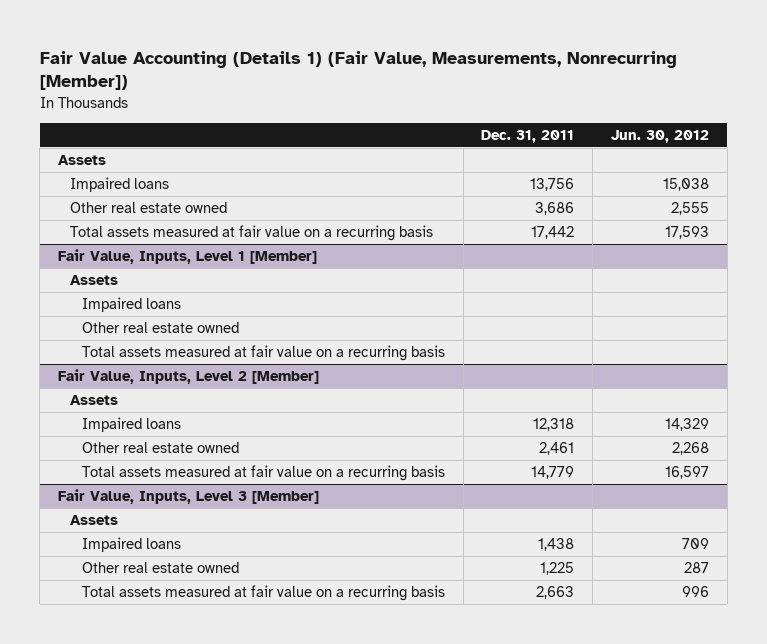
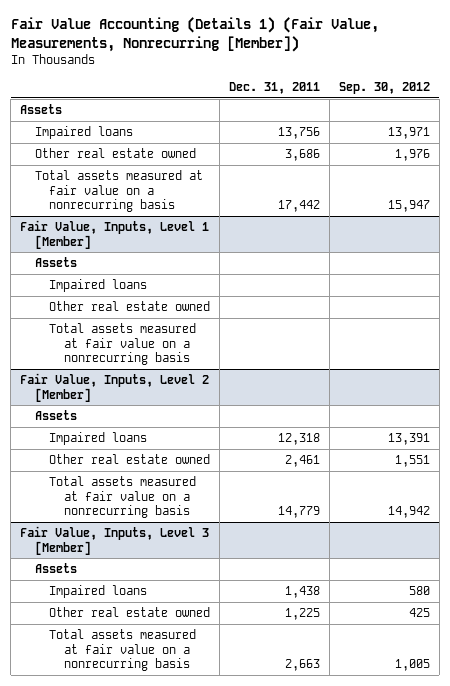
[611,129,710,143] Jun. 30, 2012 -> none
none -> [338,82,430,95] Sep. 30, 2012
[69,225,433,242] Total assets measured at fair value on a recurring basis -> [34,169,203,213] Total assets measured at fair value on a nonrecurring basis
[81,345,445,362] Total assets measured at fair value on a recurring basis -> [49,322,197,366] Total assets measured at fair value on a nonrecurring basis
[81,465,445,482] Total assets measured at fair value on a recurring basis -> [49,475,197,519] Total assets measured at fair value on a nonrecurring basis
[81,585,445,602] Total assets measured at fair value on a recurring basis -> [49,628,197,672] Total assets measured at fair value on a nonrecurring basis

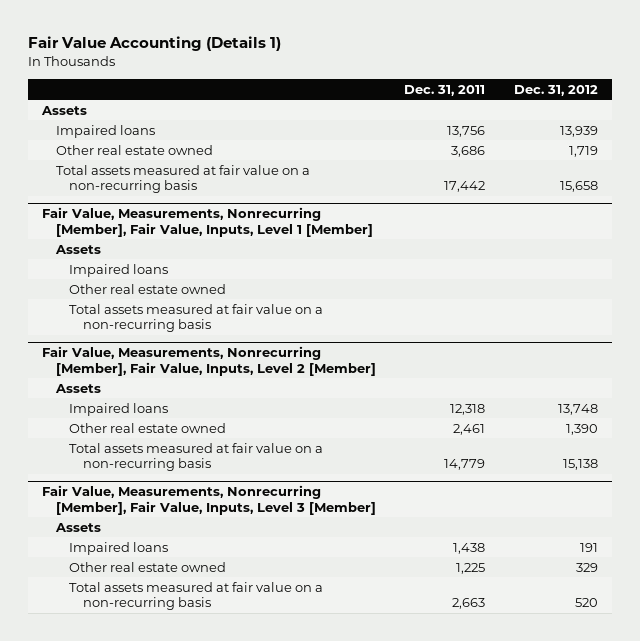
[10,17,379,52] Fair Value Accounting (Details 1) (Fair Value, Measurements, Nonrecurring [Member]) -> [28,36,282,52] Fair Value Accounting (Details 1)
[338,82,430,95] Sep. 30, 2012 -> none
none -> [513,84,598,96] Dec. 31, 2012
[34,169,203,213] Total assets measured at fair value on a nonrecurring basis -> [55,164,310,194] Total assets measured at fair value on a non-recurring basis
[19,219,209,249] Fair Value, Inputs, Level 1 [Member] -> [42,207,373,237] Fair Value, Measurements, Nonrecurring [Member], Fair Value, Inputs, Level 1 [Member]
[49,322,197,366] Total assets measured at fair value on a nonrecurring basis -> [69,303,324,333] Total assets measured at fair value on a non-recurring basis
[19,372,209,402] Fair Value, Inputs, Level 2 [Member] -> [42,346,376,376] Fair Value, Measurements, Nonrecurring [Member], Fair Value, Inputs, Level 2 [Member]
[49,475,197,519] Total assets measured at fair value on a nonrecurring basis -> [69,442,324,472] Total assets measured at fair value on a non-recurring basis
[19,525,209,555] Fair Value, Inputs, Level 3 [Member] -> [42,485,376,515] Fair Value, Measurements, Nonrecurring [Member], Fair Value, Inputs, Level 3 [Member]
[49,628,197,672] Total assets measured at fair value on a nonrecurring basis -> [69,581,324,611] Total assets measured at fair value on a non-recurring basis

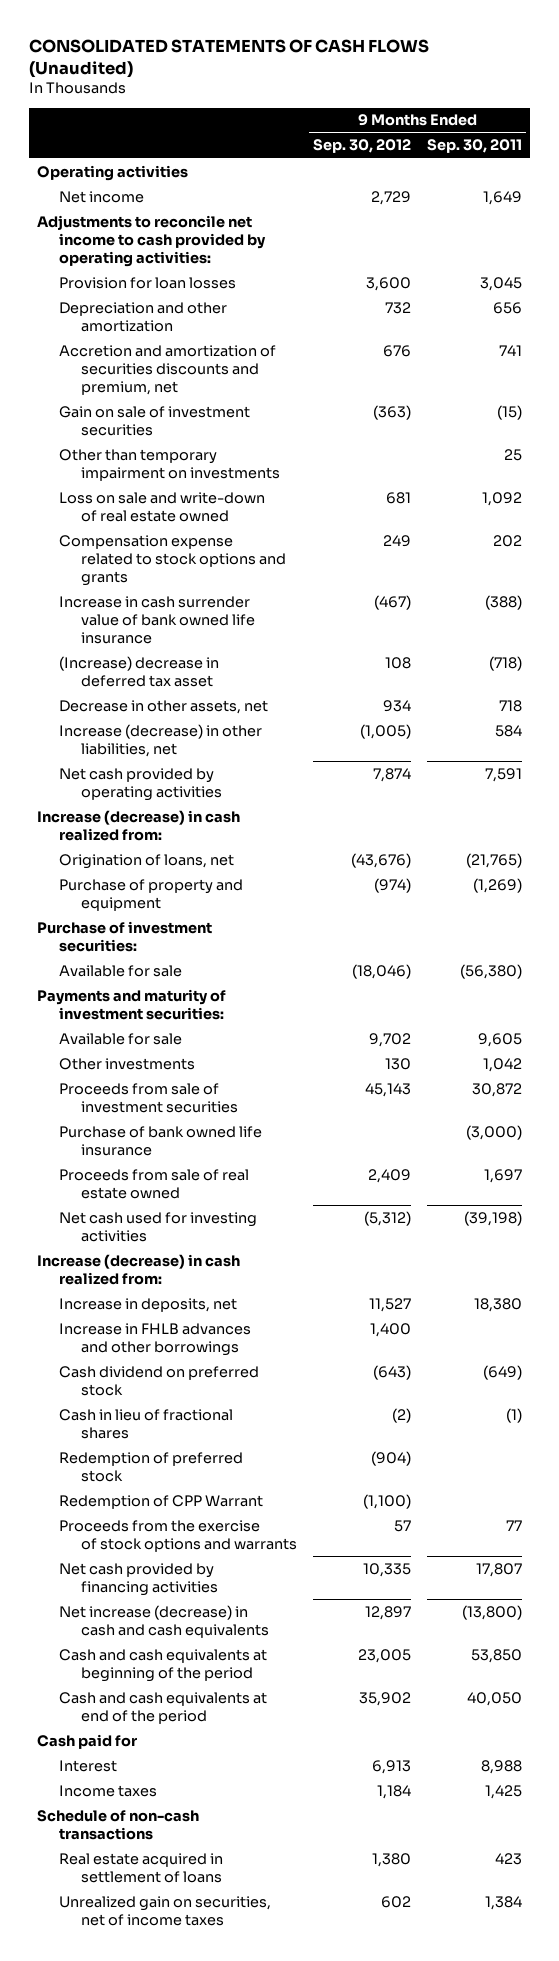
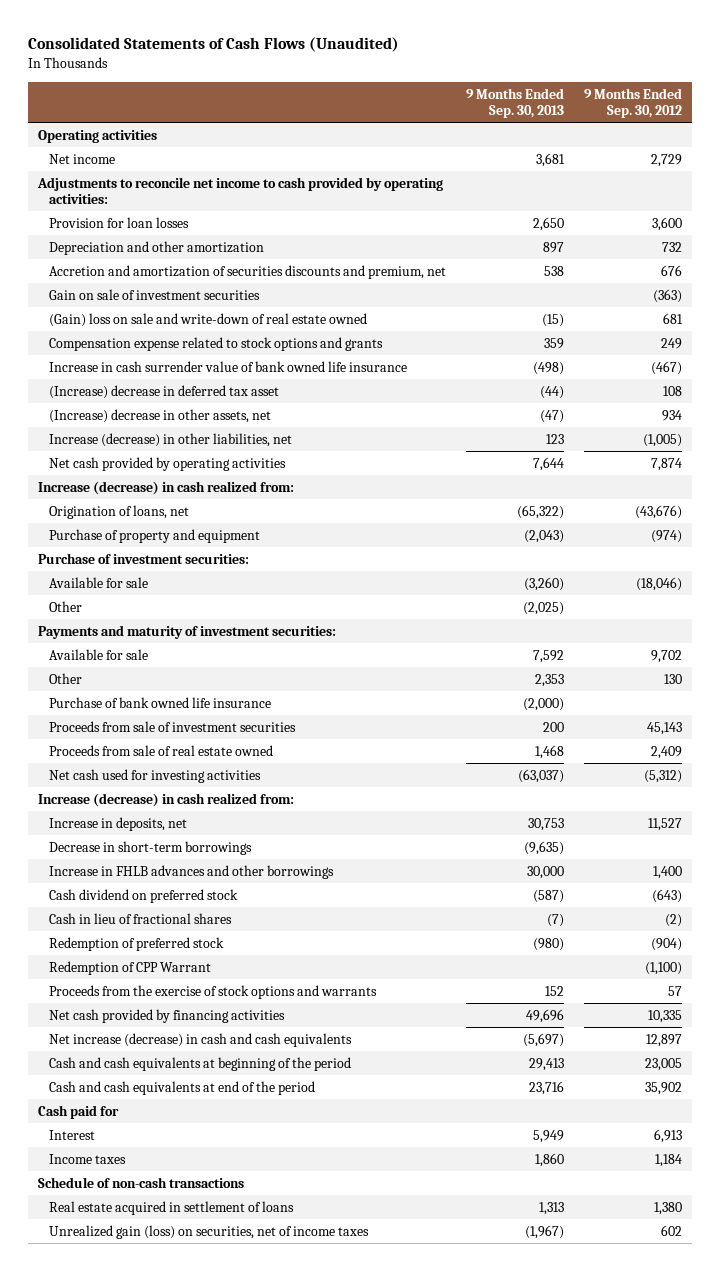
[29,38,430,78] CONSOLIDATED STATEMENTS OF CASH FLOWS (Unaudited) -> [28,37,400,53] Consolidated Statements of Cash Flows (Unaudited)
[426,139,522,154] Sep. 30, 2011 -> none
none -> [466,87,565,118] 9 Months Ended Sep. 30, 2013
[59,448,281,481] Other than temporary impairment on investments -> none
[59,491,266,522] Loss on sale and write-down of real estate owned -> [49,312,368,327] (Gain) loss on sale and write-down of real estate owned
[59,699,269,714] Decrease in other assets, net -> [49,408,272,423] (Increase) decrease in other assets, net
none -> [49,600,83,612] Other
[59,1057,196,1070] Other investments -> [49,672,83,684] Other
[59,1082,239,1113] Proceeds from sale of investment securities -> [49,720,297,732] Proceeds from sale of investment securities
none -> [49,840,253,855] Decrease in short-term borrowings
[59,1895,272,1926] Unrealized gain on securities, net of income taxes -> [49,1224,370,1239] Unrealized gain (loss) on securities, net of income taxes

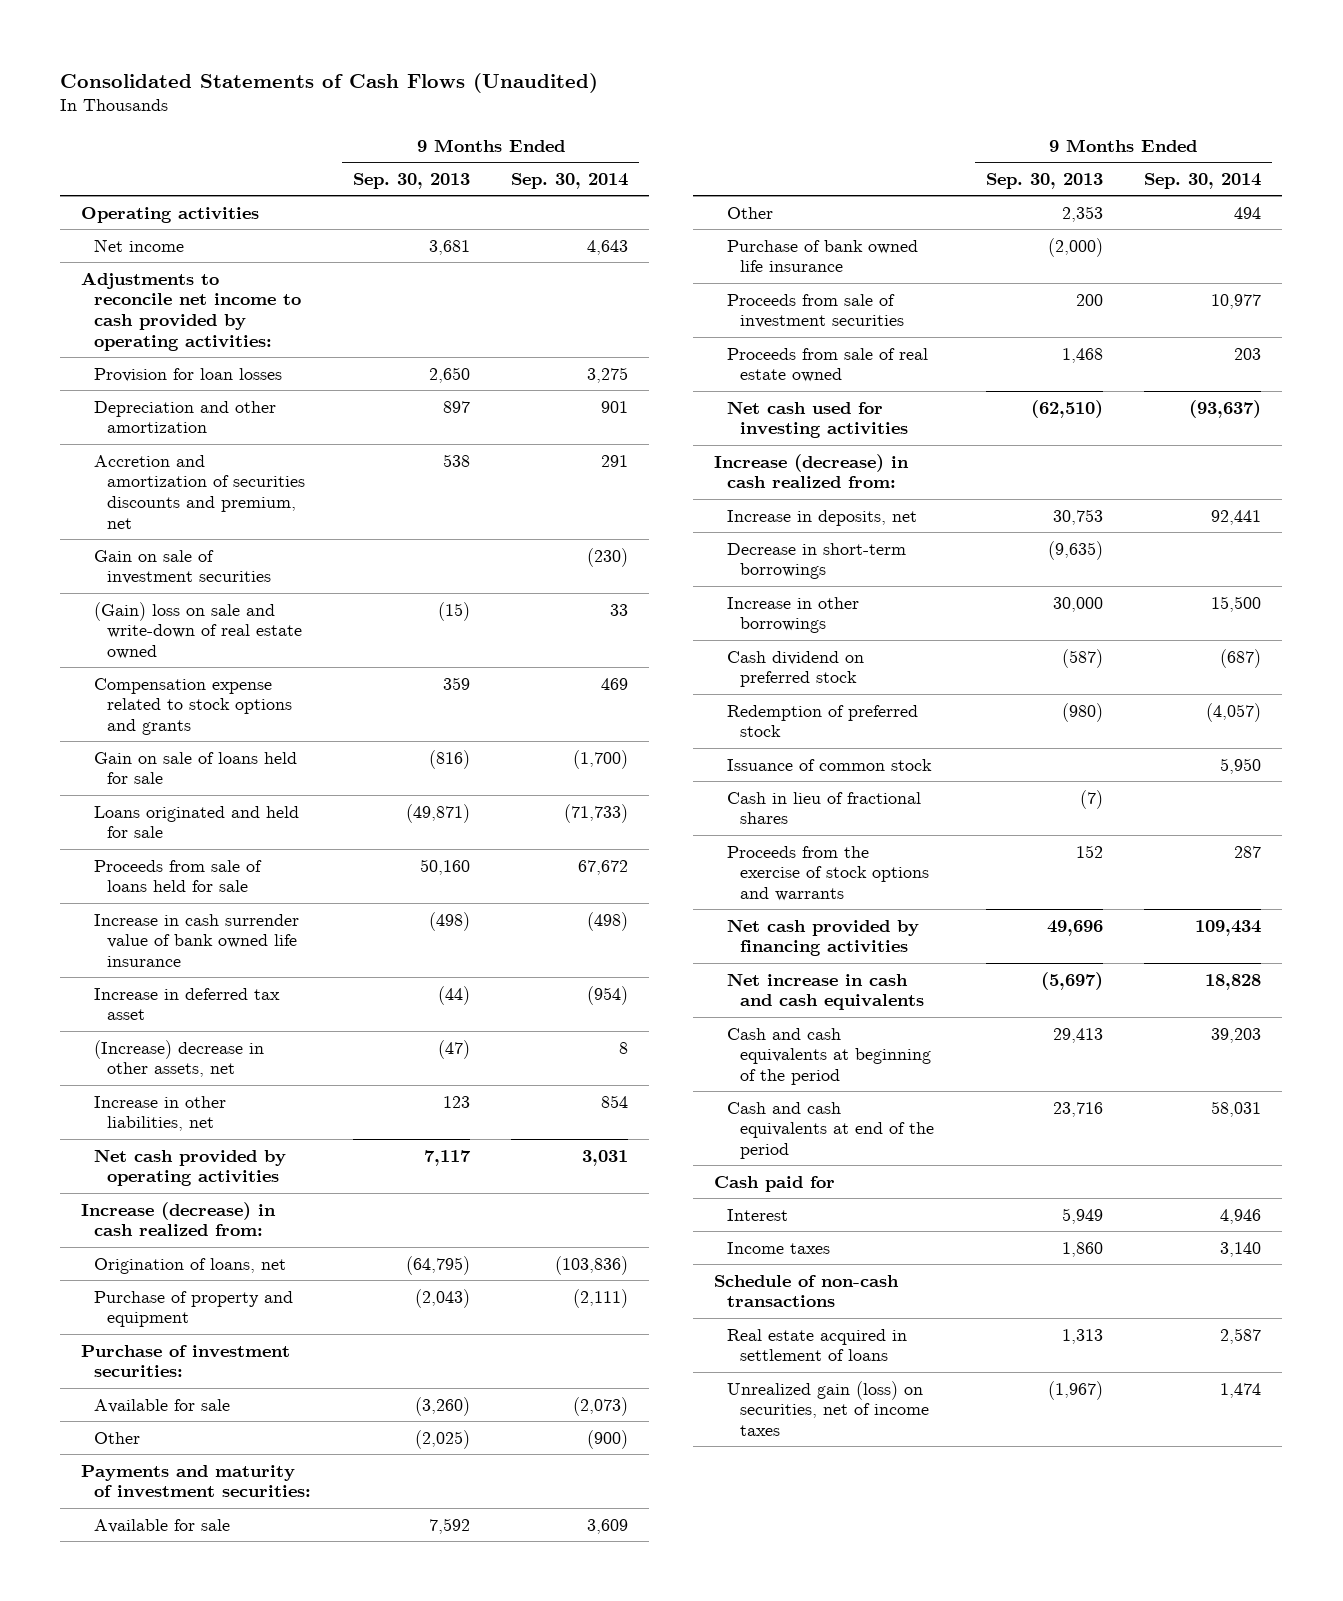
[584,87,683,118] 9 Months Ended Sep. 30, 2012 -> none
none -> [511,172,629,189] Sep. 30, 2014
none -> [93,751,297,785] Gain on sale of loans held for sale
none -> [93,805,299,839] Loans originated and held for sale
none -> [93,859,262,893] Proceeds from sale of loans held for sale
[49,384,280,399] (Increase) decrease in deferred tax asset -> [93,987,280,1021] Increase in deferred tax asset
[49,432,293,447] Increase (decrease) in other liabilities, net -> [93,1095,226,1132] Increase in other liabilities, net
[533,456,565,471] 7,644 -> [423,1149,471,1166] 7,117
[517,504,565,519] (65,322) -> [405,1255,470,1275] (64,795)
[518,768,565,783] (63,037) -> [1030,399,1103,418] (62,510)
[49,864,335,879] Increase in FHLB advances and other borrowings -> [726,596,859,634] Increase in other borrowings
[49,960,212,975] Redemption of CPP Warrant -> none
none -> [726,758,932,771] Issuance of common stock
[49,912,233,924] Cash in lieu of fractional shares -> [726,791,921,825] Cash in lieu of fractional shares
[49,1032,353,1047] Net increase (decrease) in cash and cash equivalents -> [726,972,924,1011] Net increase in cash and cash equivalents

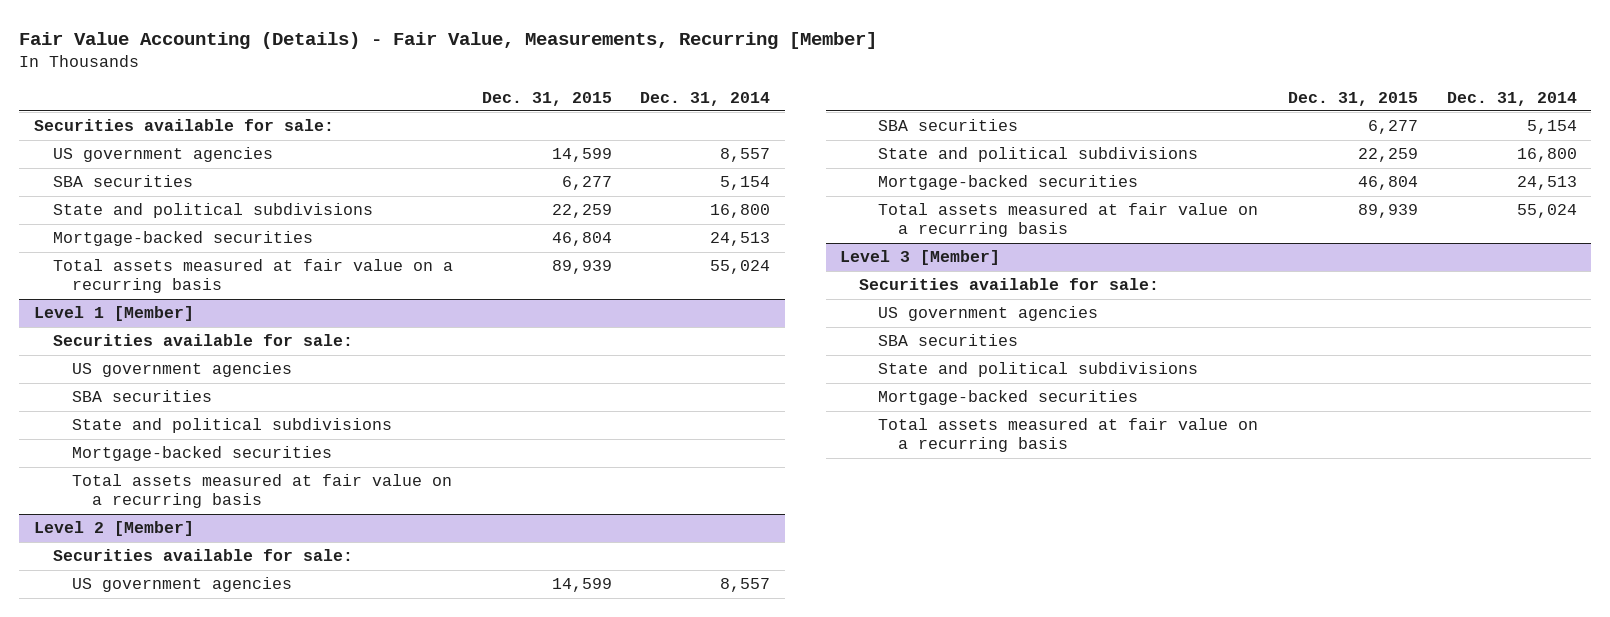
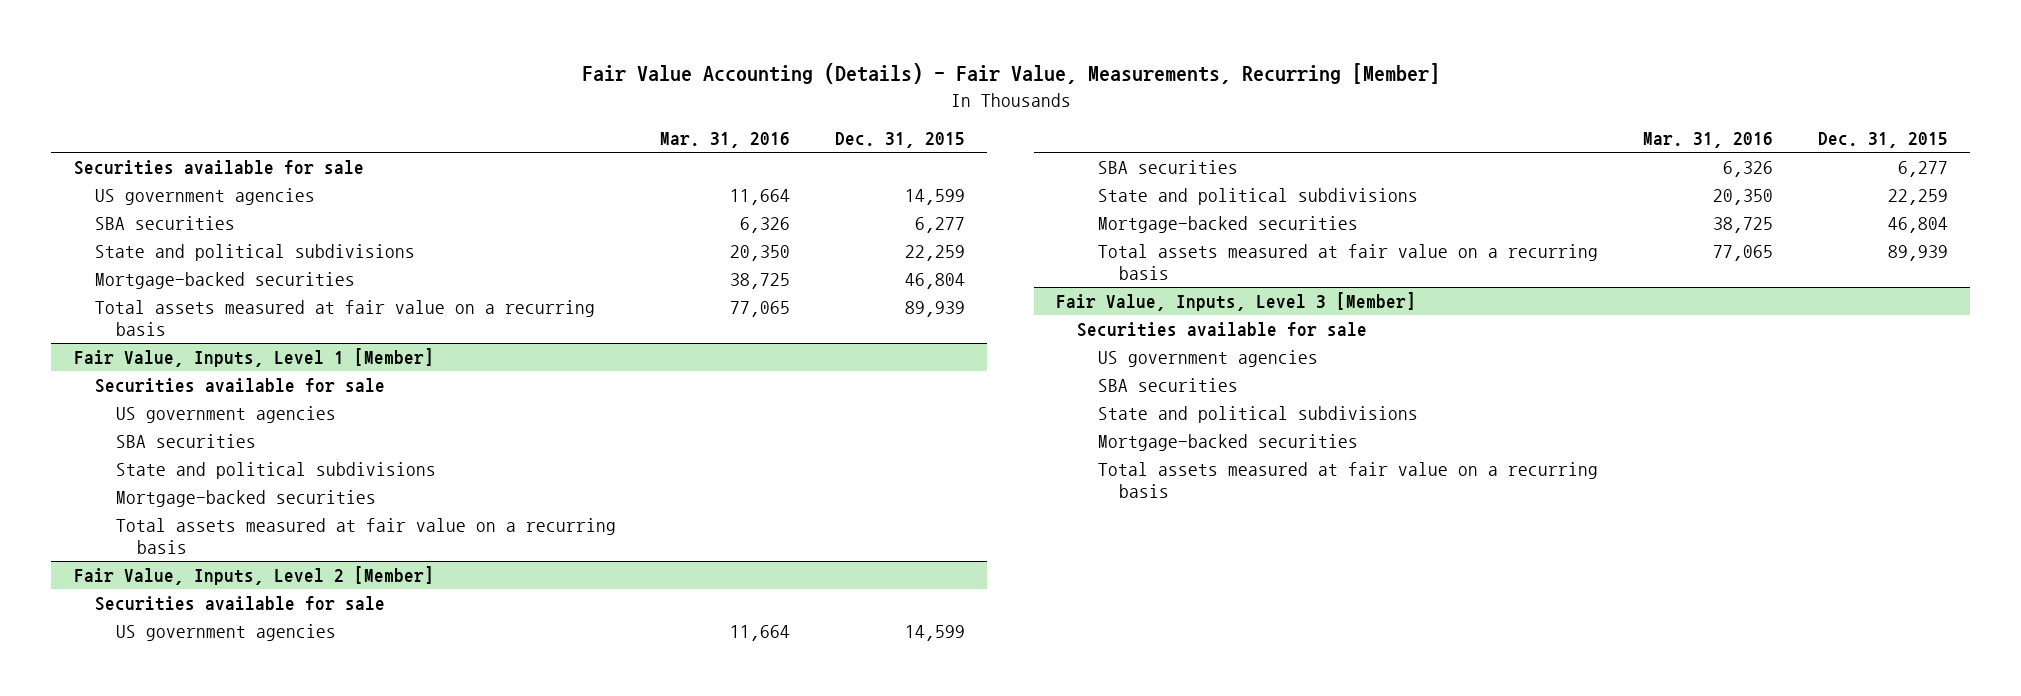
[640,91,771,106] Dec. 31, 2014 -> none
none -> [660,132,791,149] Mar. 31, 2016
[33,119,334,132] Securities available for sale: -> [73,160,364,176] Securities available for sale
[33,306,194,322] Level 1 [Member] -> [73,348,434,368] Fair Value, Inputs, Level 1 [Member]
[53,334,354,347] Securities available for sale: -> [94,378,385,394] Securities available for sale
[33,521,194,537] Level 2 [Member] -> [73,566,434,586] Fair Value, Inputs, Level 2 [Member]
[53,549,354,562] Securities available for sale: -> [94,596,385,612] Securities available for sale
[839,250,1000,266] Level 3 [Member] -> [1056,292,1417,312] Fair Value, Inputs, Level 3 [Member]
[859,278,1160,291] Securities available for sale: -> [1077,322,1368,338] Securities available for sale

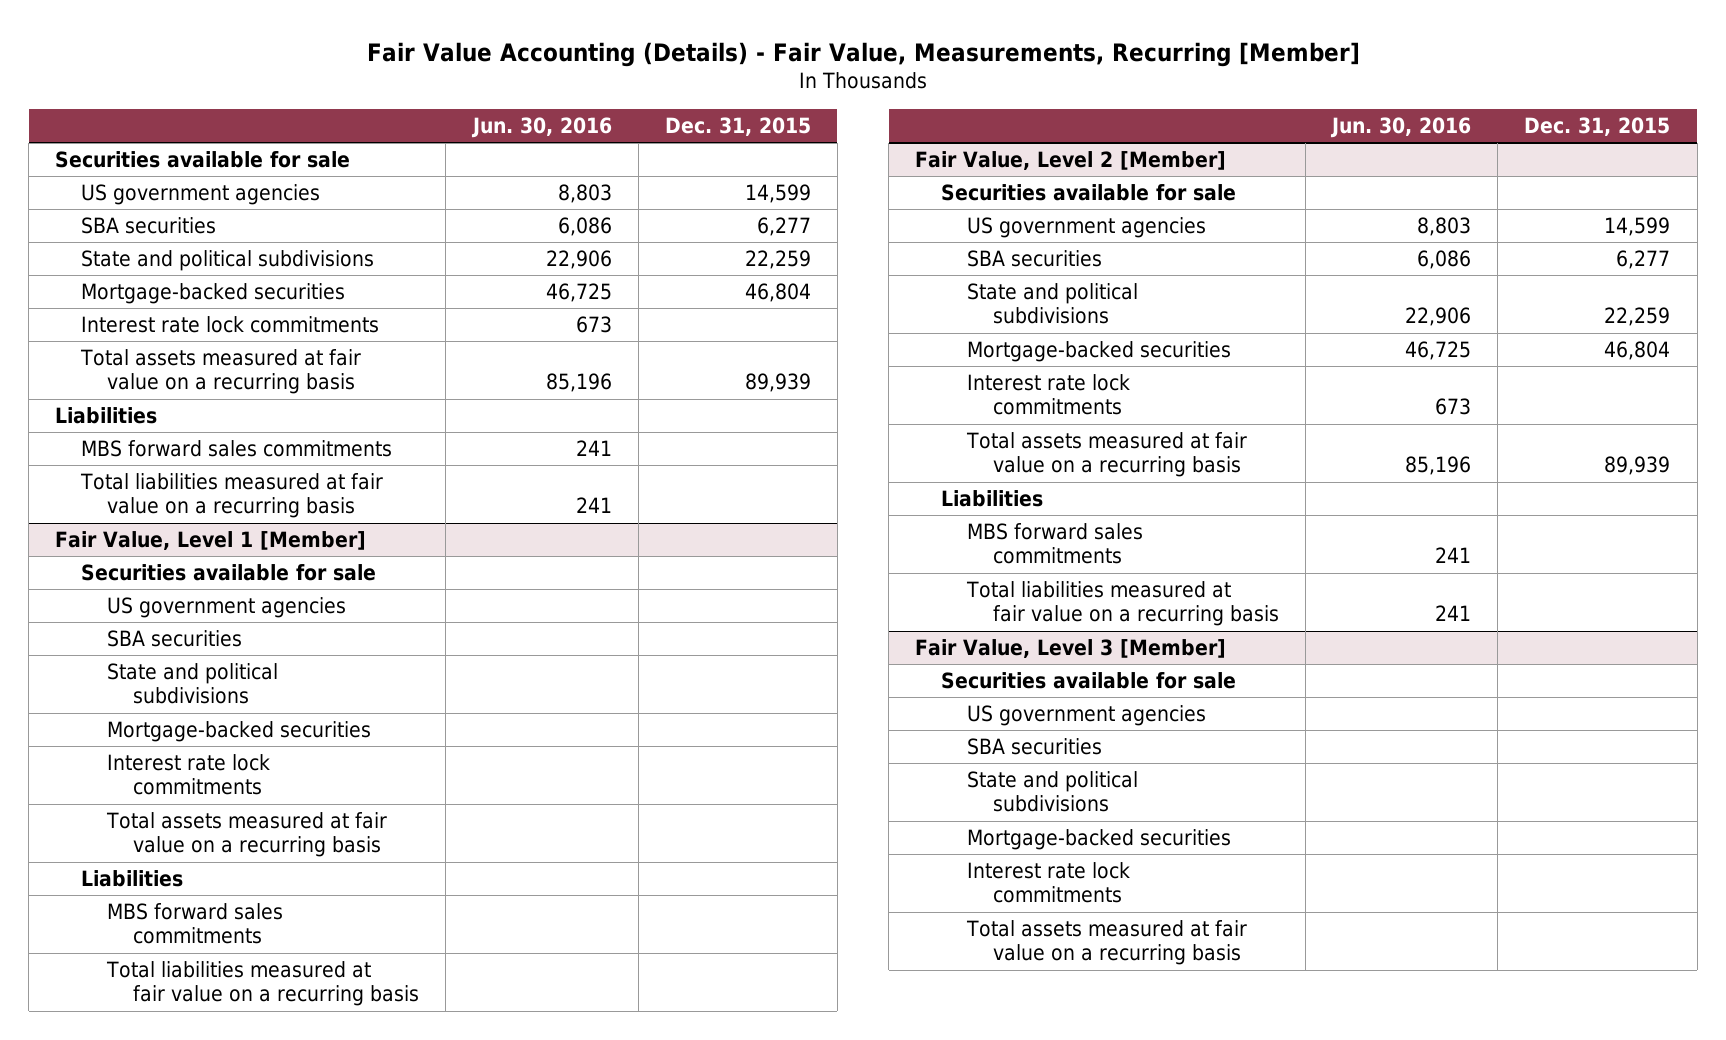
[660,132,791,149] Mar. 31, 2016 -> none
none -> [470,116,612,138] Jun. 30, 2016
none -> [81,316,380,334] Interest rate lock commitments
none -> [55,407,158,425] Liabilities
none -> [81,440,393,458] MBS forward sales commitments
none -> [80,473,384,519] Total liabilities measured at fair value on a recurring basis
[73,348,434,368] Fair Value, Inputs, Level 1 [Member] -> [55,531,367,551] Fair Value, Level 1 [Member]
none -> [107,754,271,796] Interest rate lock commitments
none -> [81,870,184,888] Liabilities
none -> [107,903,284,945] MBS forward sales commitments
none -> [106,961,420,1007] Total liabilities measured at fair value on a recurring basis
[73,566,434,586] Fair Value, Inputs, Level 2 [Member] -> [915,151,1227,171] Fair Value, Level 2 [Member]
none -> [967,374,1131,416] Interest rate lock commitments
none -> [941,490,1044,508] Liabilities
none -> [967,523,1144,565] MBS forward sales commitments
none -> [966,581,1280,627] Total liabilities measured at fair value on a recurring basis
[1056,292,1417,312] Fair Value, Inputs, Level 3 [Member] -> [915,639,1227,659] Fair Value, Level 3 [Member]
none -> [967,862,1131,904] Interest rate lock commitments

